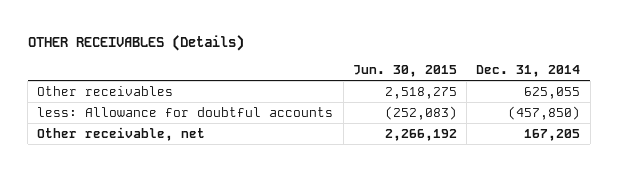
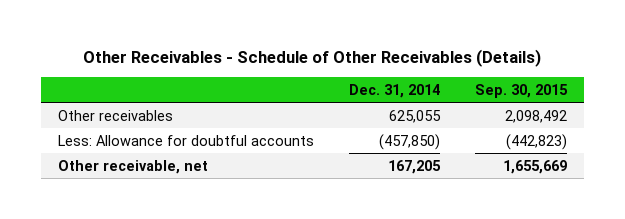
[27,34,244,51] OTHER RECEIVABLES (Details) -> [83,48,542,67] Other Receivables - Schedule of Other Receivables (Details)
[352,65,457,78] Jun. 30, 2015 -> none
none -> [474,83,568,98] Sep. 30, 2015
[37,106,334,117] less: Allowance for doubtful accounts -> [58,134,315,146] Less: Allowance for doubtful accounts

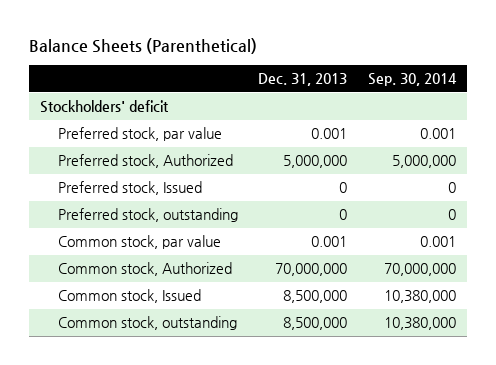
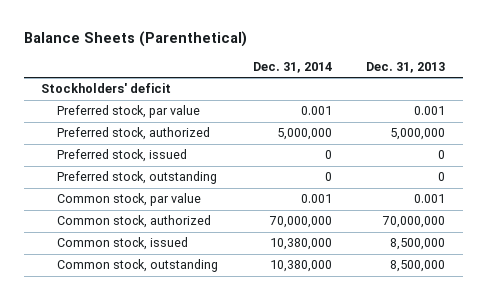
[368,73,458,87] Sep. 30, 2014 -> none
none -> [252,61,332,73] Dec. 31, 2014
[57,154,233,169] Preferred stock, Authorized -> [57,127,211,141] Preferred stock, authorized
[57,181,202,196] Preferred stock, Issued -> [57,149,188,163] Preferred stock, issued
[57,262,232,277] Common stock, Authorized -> [57,215,212,229] Common stock, authorized
[57,289,201,304] Common stock, Issued -> [57,237,189,251] Common stock, issued

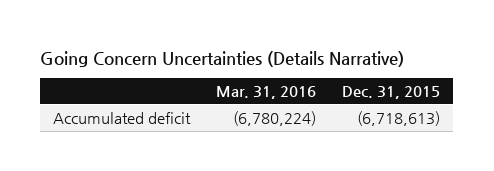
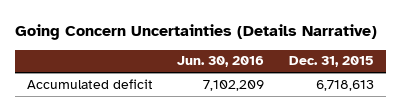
[216,86,317,100] Mar. 31, 2016 -> none
none -> [177,56,265,68] Jun. 30, 2016
[357,110,441,126] (6,718,613) -> [315,79,374,91] 6,718,613

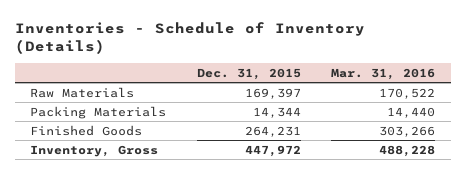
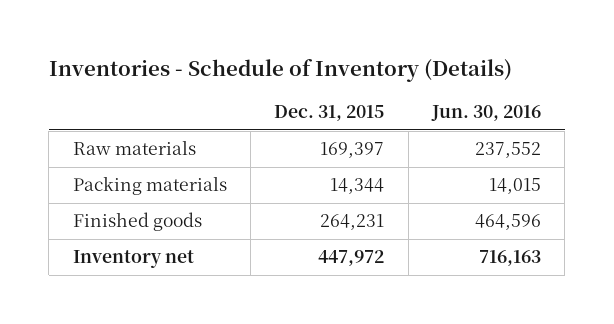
[331,67,436,80] Mar. 31, 2016 -> none
none -> [431,105,542,122] Jun. 30, 2016
[30,86,135,98] Raw Materials -> [72,140,196,156] Raw materials
[30,105,167,119] Packing Materials -> [72,176,227,196] Packing materials
[30,124,143,136] Finished Goods -> [72,212,202,232] Finished goods
[30,144,159,157] Inventory, Gross -> [72,250,194,269] Inventory net

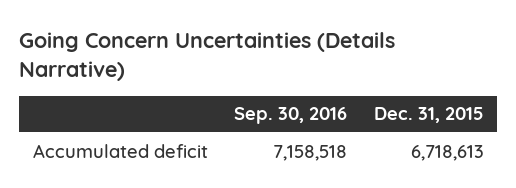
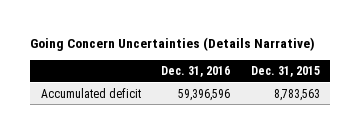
[234,107,348,125] Sep. 30, 2016 -> none
none -> [161,66,231,78] Dec. 31, 2016
[410,144,484,161] 6,718,613 -> [273,88,320,101] 8,783,563

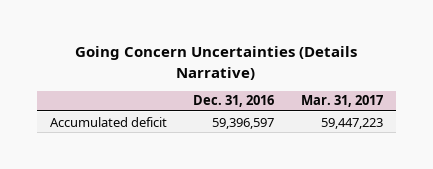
[250,66,320,78] Dec. 31, 2015 -> none
none -> [300,95,383,108] Mar. 31, 2017
[178,88,231,101] 59,396,596 -> [212,117,275,129] 59,396,597

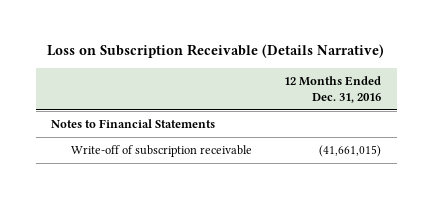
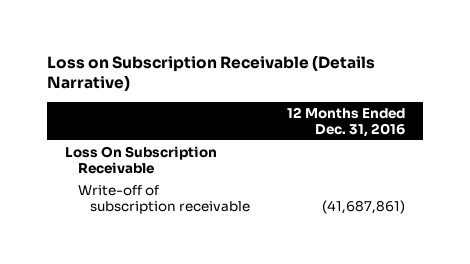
[51,119,216,129] Notes to Financial Statements -> none
none -> [64,145,217,175] Loss On Subscription Receivable
[318,145,381,158] (41,661,015) -> [321,200,405,215] (41,687,861)

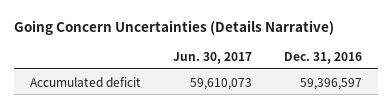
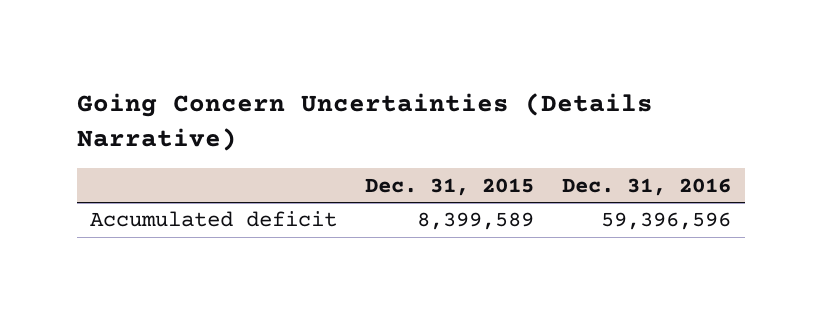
[173,51,253,64] Jun. 30, 2017 -> none
none -> [365,177,535,196] Dec. 31, 2015
[300,77,363,90] 59,396,597 -> [601,212,732,231] 59,396,596

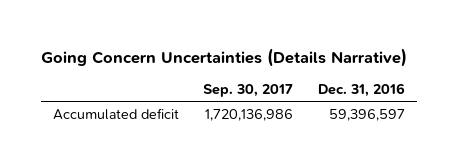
[365,177,535,196] Dec. 31, 2015 -> none
none -> [203,84,294,98] Sep. 30, 2017
[601,212,732,231] 59,396,596 -> [328,108,405,121] 59,396,597

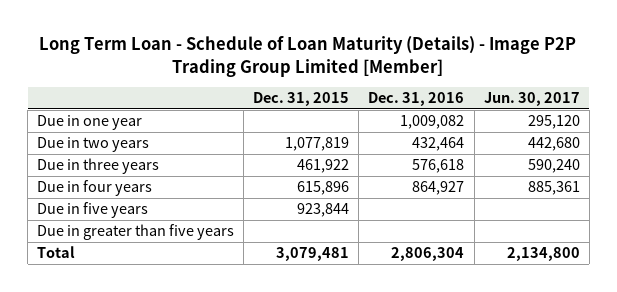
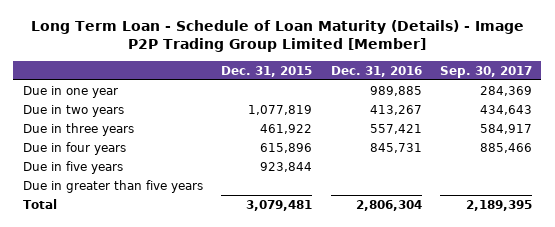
[483,91,580,106] Jun. 30, 2017 -> none
none -> [439,65,532,78] Sep. 30, 2017
[400,115,465,130] 1,009,082 -> [369,85,422,96] 989,885
[412,137,465,152] 432,464 -> [369,104,422,115] 413,267
[412,159,465,174] 576,618 -> [369,123,422,134] 557,421
[412,181,465,196] 864,927 -> [369,142,422,153] 845,731

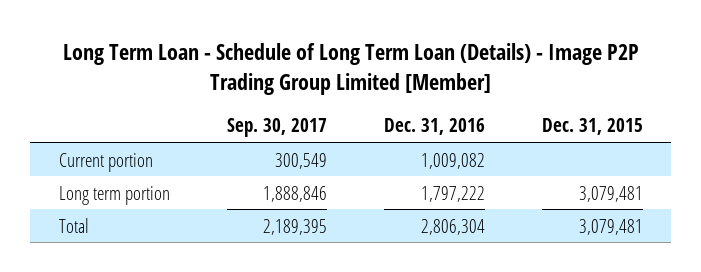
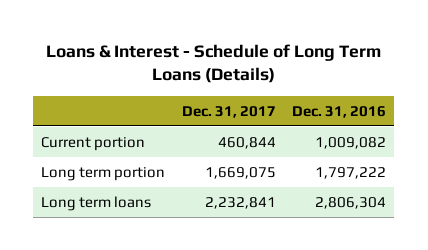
[62,42,639,95] Long Term Loan - Schedule of Long Term Loan (Details) - Image P2P Trading Group Limited [Member] -> [45,43,381,84] Loans & Interest - Schedule of Long Term Loans (Details)
[226,118,327,138] Sep. 30, 2017 -> none
[541,118,643,136] Dec. 31, 2015 -> none
none -> [181,105,276,118] Dec. 31, 2017
[58,217,89,233] Total -> [41,196,152,212] Long term loans

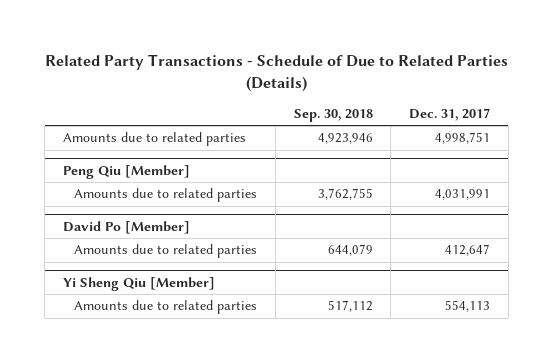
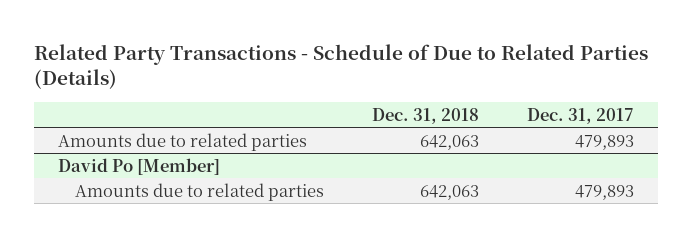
[293,108,373,122] Sep. 30, 2018 -> none
none -> [372,107,480,124] Dec. 31, 2018
[62,164,190,179] Peng Qiu [Member] -> none
[73,188,257,203] Amounts due to related parties -> none
[435,132,491,145] 4,998,751 -> [574,134,634,150] 479,893
[62,276,215,291] Yi Sheng Qiu [Member] -> none
[73,300,257,315] Amounts due to related parties -> none
[445,244,491,257] 412,647 -> [574,184,634,200] 479,893

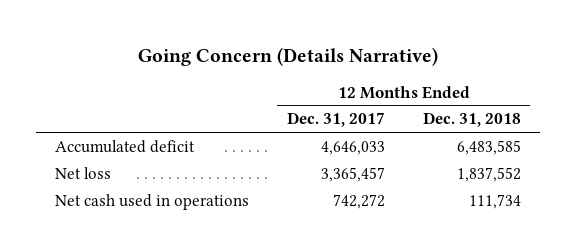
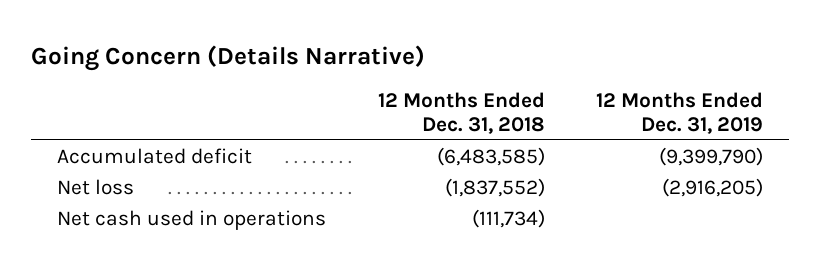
[286,112,385,128] Dec. 31, 2017 -> none
none -> [596,91,764,135] 12 Months Ended Dec. 31, 2019
[456,139,521,155] 6,483,585 -> [436,146,545,166] (6,483,585)
[456,166,521,182] 1,837,552 -> [444,177,545,197] (1,837,552)
[468,193,521,209] 111,734 -> [471,208,545,228] (111,734)

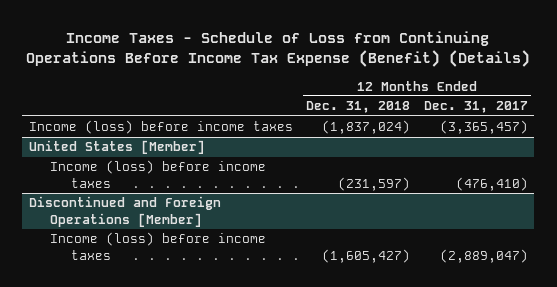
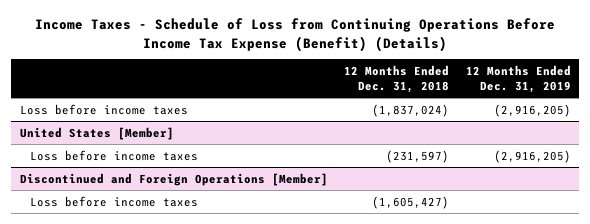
[423,101,528,114] Dec. 31, 2017 -> none
none -> [465,64,571,93] 12 Months Ended Dec. 31, 2019
[29,120,294,135] Income (loss) before income taxes -> [19,103,188,115] Loss before income taxes
[49,160,266,188] Income (loss) before income taxes -> [30,149,199,161] Loss before income taxes
[49,232,266,260] Income (loss) before income taxes -> [30,195,199,207] Loss before income taxes

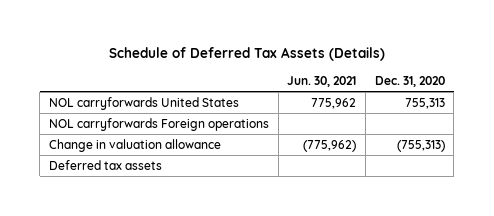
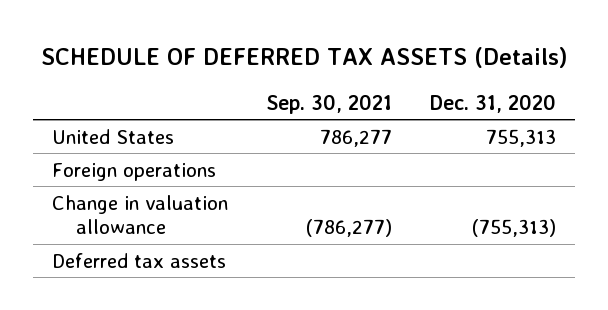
[108,47,385,62] Schedule of Deferred Tax Assets (Details) -> [40,47,568,69] SCHEDULE OF DEFERRED TAX ASSETS (Details)
[287,75,357,87] Jun. 30, 2021 -> none
none -> [265,93,392,114] Sep. 30, 2021
[48,96,239,110] NOL carryforwards United States -> [51,128,174,144] United States
[48,117,269,131] NOL carryforwards Foreign operations -> [51,162,216,181] Foreign operations

